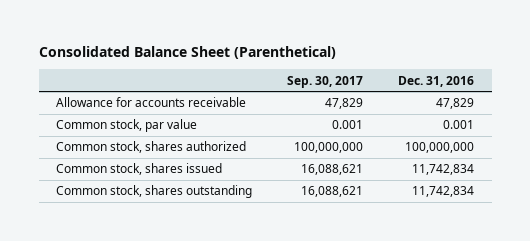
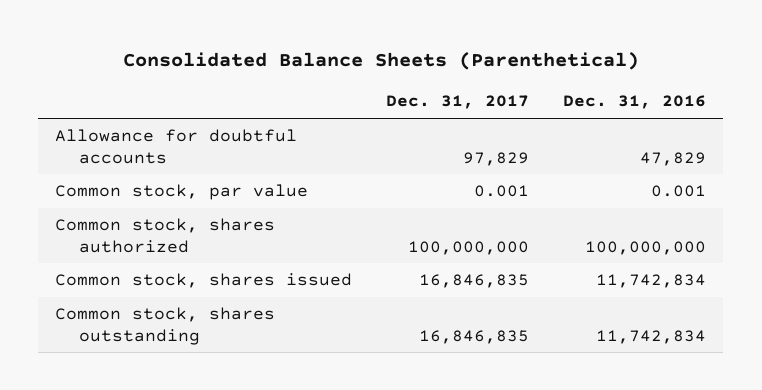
[38,46,336,60] Consolidated Balance Sheet (Parenthetical) -> [122,52,639,71] Consolidated Balance Sheets (Parenthetical)
[287,75,364,88] Sep. 30, 2017 -> none
none -> [386,95,530,110] Dec. 31, 2017
[56,97,247,108] Allowance for accounts receivable -> [55,129,298,164] Allowance for doubtful accounts

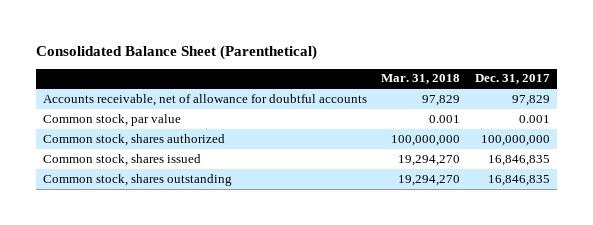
[122,52,639,71] Consolidated Balance Sheets (Parenthetical) -> [35,44,317,60] Consolidated Balance Sheet (Parenthetical)
[563,95,707,110] Dec. 31, 2016 -> none
none -> [381,74,461,85] Mar. 31, 2018
[55,129,298,164] Allowance for doubtful accounts -> [42,93,367,106] Accounts receivable, net of allowance for doubtful accounts

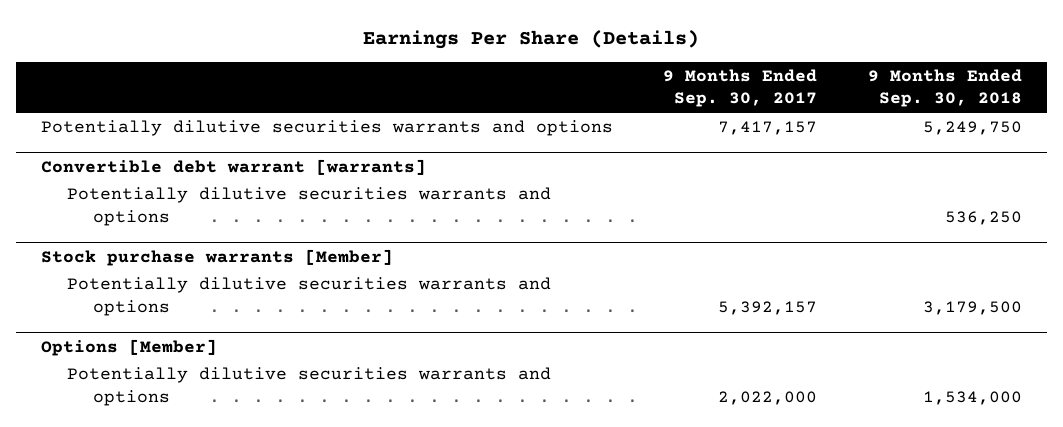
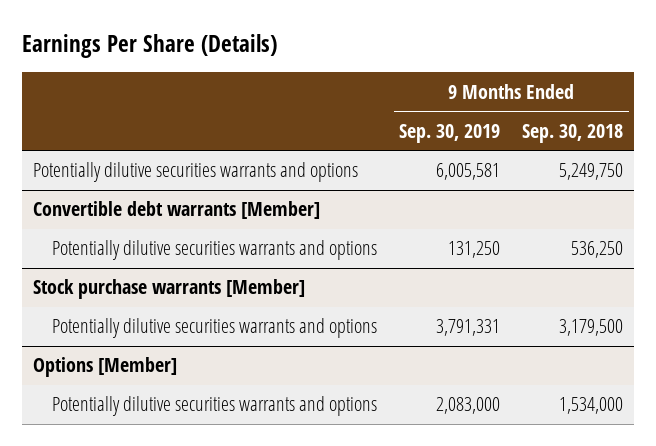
[663,68,818,108] 9 Months Ended Sep. 30, 2017 -> none
none -> [399,123,501,143] Sep. 30, 2019
[41,158,427,175] Convertible debt warrant [warrants] -> [32,201,320,220] Convertible debt warrants [Member]

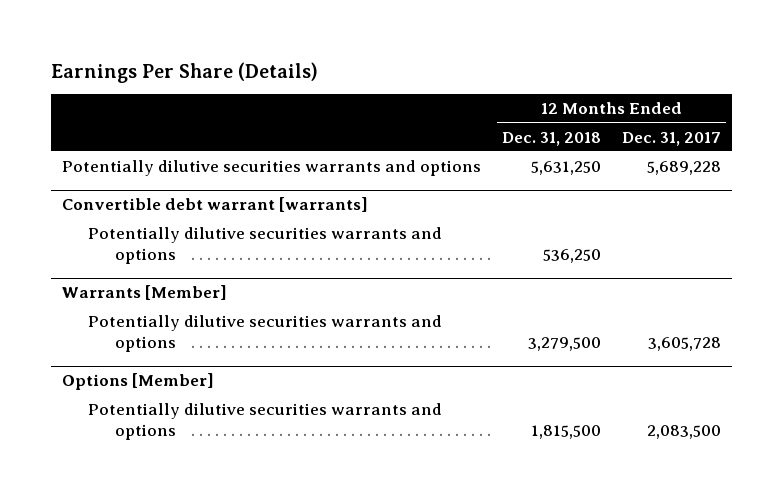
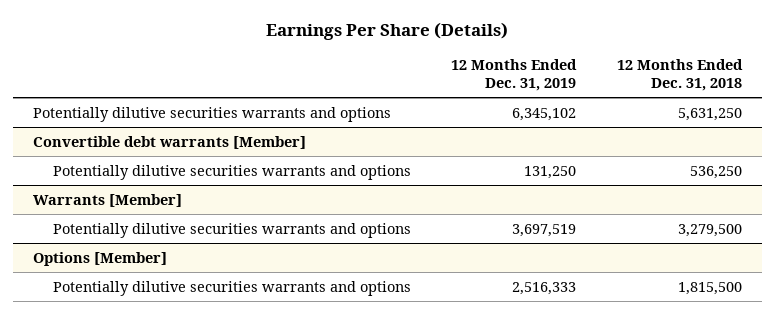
[622,131,722,146] Dec. 31, 2017 -> none
none -> [451,59,578,92] 12 Months Ended Dec. 31, 2019
[61,197,368,213] Convertible debt warrant [warrants] -> [33,135,307,149] Convertible debt warrants [Member]

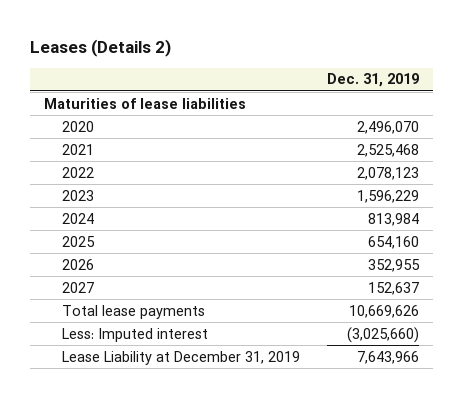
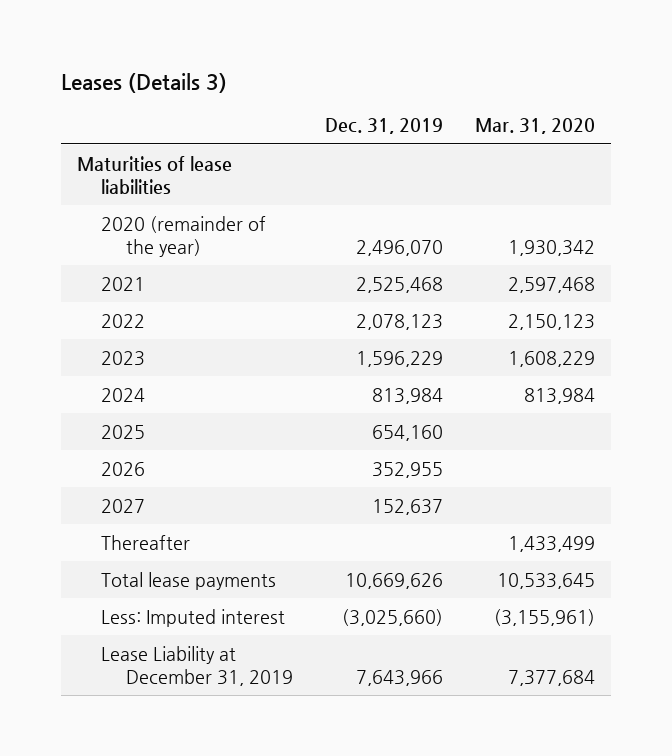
[30,38,172,57] Leases (Details 2) -> [60,72,227,93] Leases (Details 3)
none -> [475,118,596,135] Mar. 31, 2020
[61,120,94,132] 2020 -> [101,215,267,257] 2020 (remainder of the year)
none -> [101,534,191,550] Thereafter

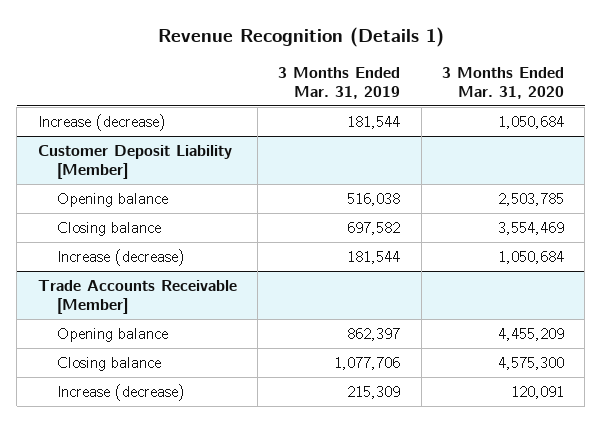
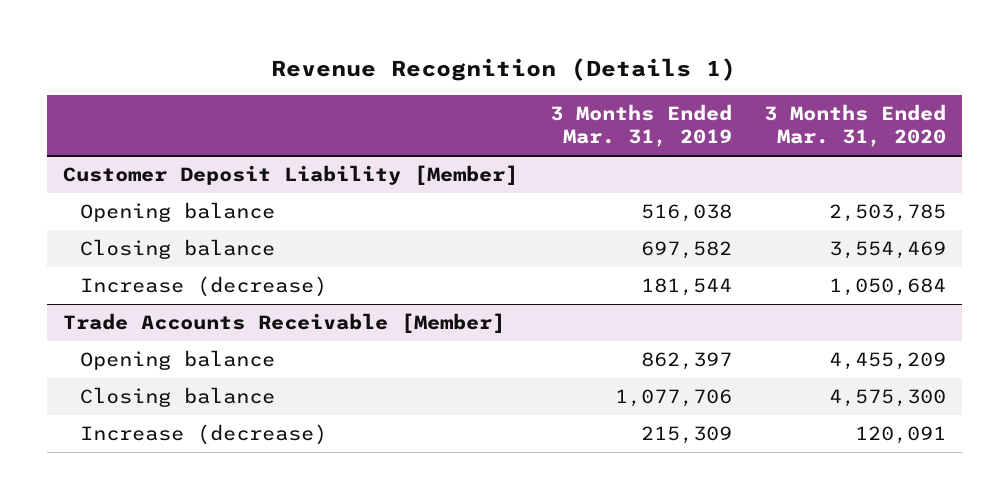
[37,113,166,131] Increase (decrease) -> none

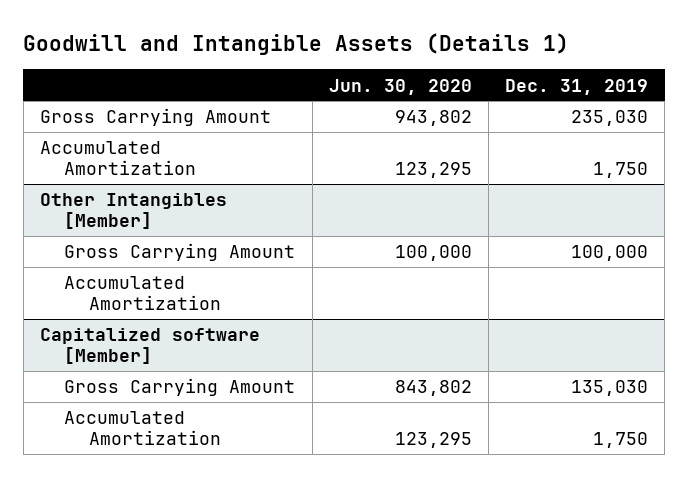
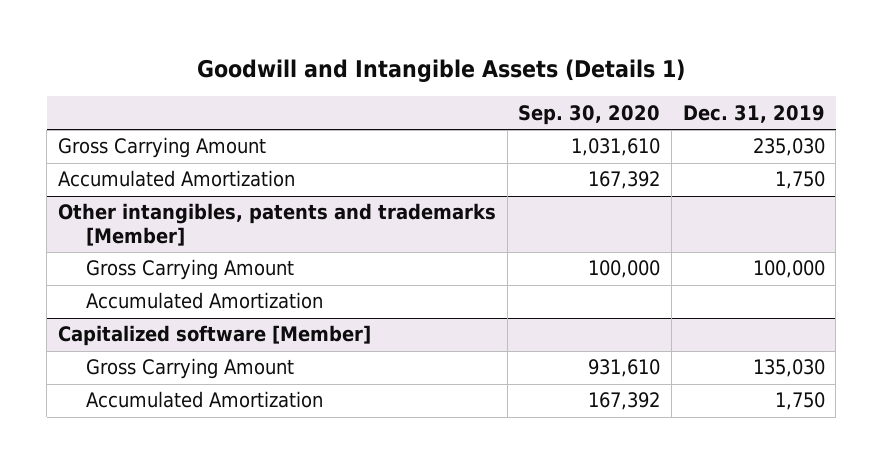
[328,78,472,95] Jun. 30, 2020 -> none
none -> [518,104,661,125] Sep. 30, 2020
[39,193,227,230] Other Intangibles [Member] -> [57,203,496,246] Other intangibles, patents and trademarks [Member]

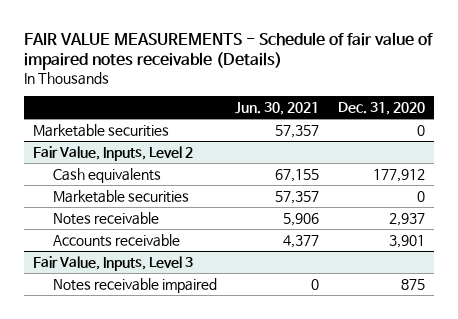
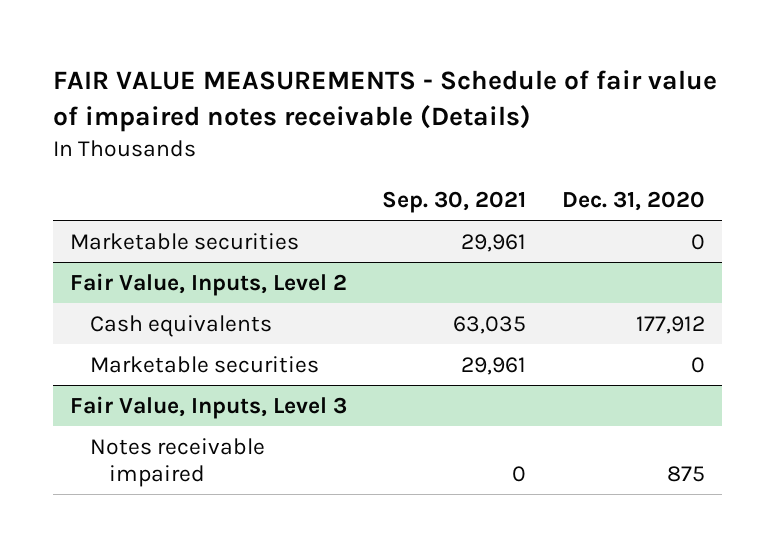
[235,102,320,116] Jun. 30, 2021 -> none
none -> [382,191,527,214] Sep. 30, 2021
[52,211,159,225] Notes receivable -> none
[52,233,180,247] Accounts receivable -> none

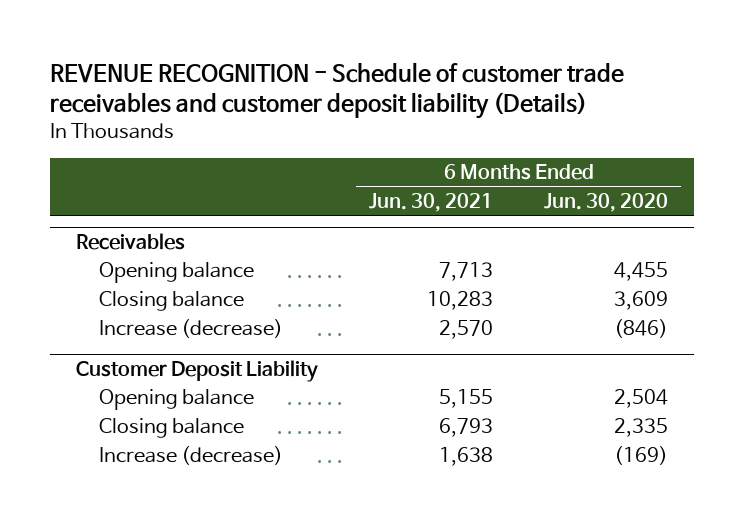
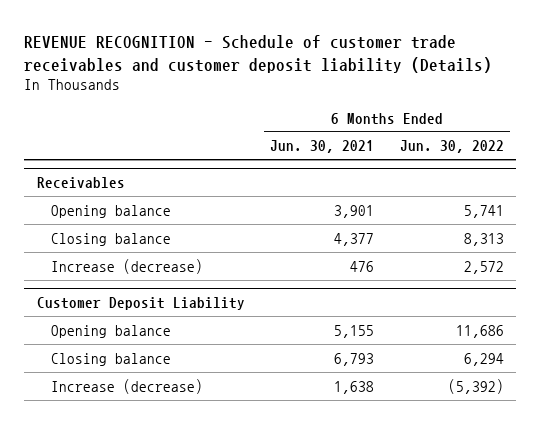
[544,192,669,212] Jun. 30, 2020 -> none
none -> [399,140,504,154] Jun. 30, 2022
[438,262,493,282] 7,713 -> [334,204,375,218] 3,901
[426,291,493,311] 10,283 -> [334,232,375,246] 4,377
[438,320,493,340] 2,570 -> [350,260,375,272] 476

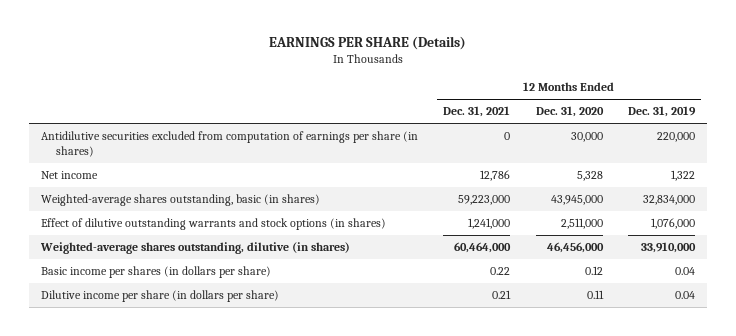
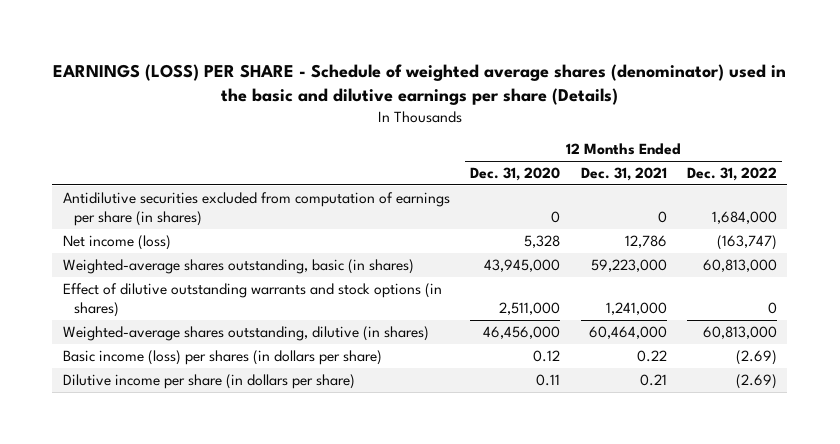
[268,36,466,51] EARNINGS PER SHARE (Details) -> [52,63,786,105] EARNINGS (LOSS) PER SHARE - Schedule of weighted average shares (denominator) used in the basic and dilutive earnings per share (Details)
[627,106,696,118] Dec. 31, 2019 -> none
none -> [686,167,777,182] Dec. 31, 2022
[570,132,603,143] 30,000 -> [551,211,561,224] 0
[41,171,99,180] Net income -> [62,235,171,251] Net income (loss)
[41,266,272,279] Basic income per shares (in dollars per share) -> [62,350,382,366] Basic income (loss) per shares (in dollars per share)

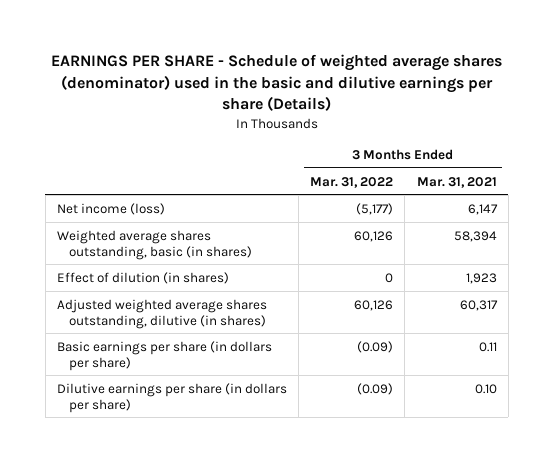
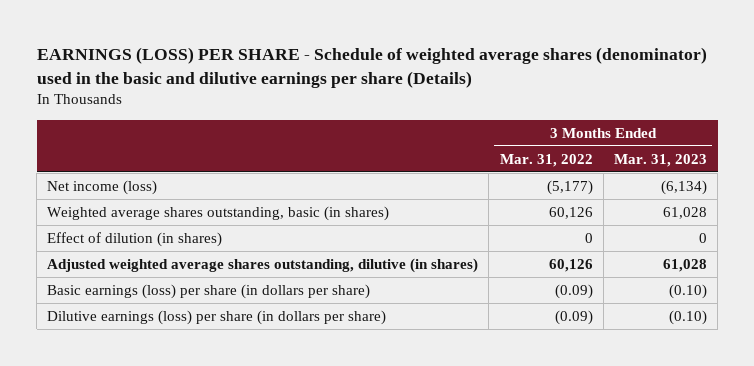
[50,54,502,112] EARNINGS PER SHARE - Schedule of weighted average shares (denominator) used in the basic and dilutive earnings per share (Details) -> [36,47,707,88] EARNINGS (LOSS) PER SHARE - Schedule of weighted average shares (denominator) used in the basic and dilutive earnings per share (Details)
[416,176,497,188] Mar. 31, 2021 -> none
none -> [613,153,707,167] Mar. 31, 2023
[56,340,272,371] Basic earnings per share (in dollars per share) -> [47,283,371,299] Basic earnings (loss) per share (in dollars per share)
[56,382,287,413] Dilutive earnings per share (in dollars per share) -> [47,309,387,325] Dilutive earnings (loss) per share (in dollars per share)

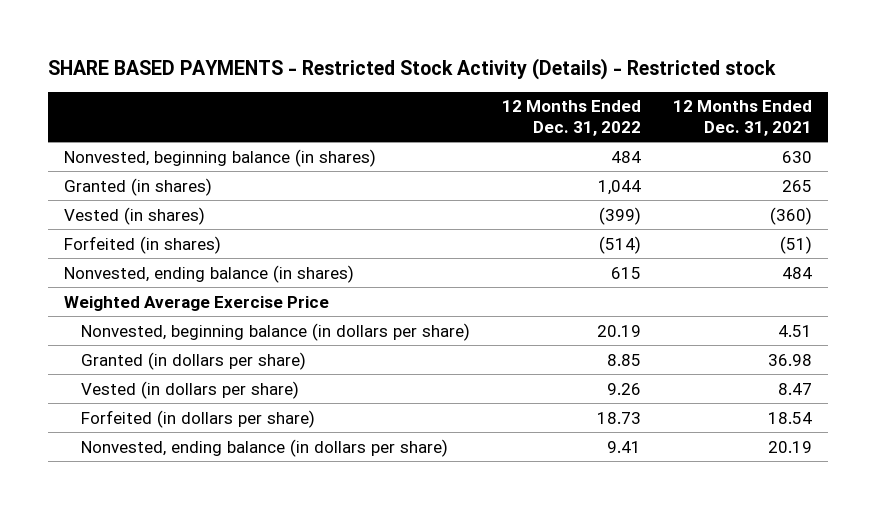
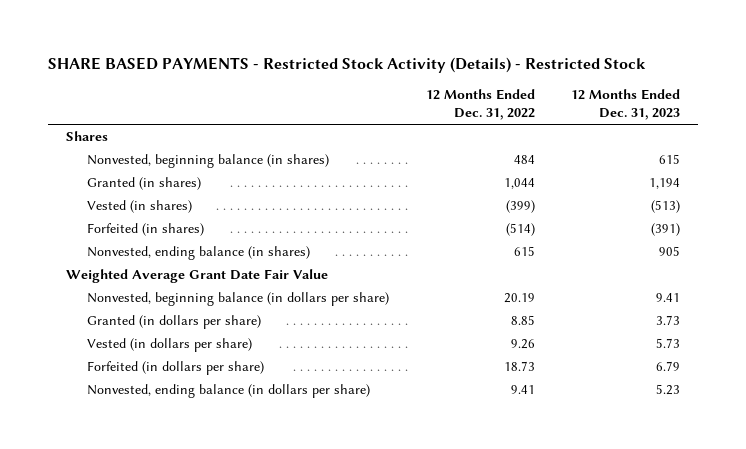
[47,57,776,80] SHARE BASED PAYMENTS - Restricted Stock Activity (Details) - Restricted stock -> [47,57,646,74] SHARE BASED PAYMENTS - Restricted Stock Activity (Details) - Restricted Stock
[673,100,813,136] 12 Months Ended Dec. 31, 2021 -> none
none -> [571,89,681,121] 12 Months Ended Dec. 31, 2023
none -> [65,130,108,141] Shares
[64,295,330,311] Weighted Average Exercise Price -> [65,268,328,283] Weighted Average Grant Date Fair Value

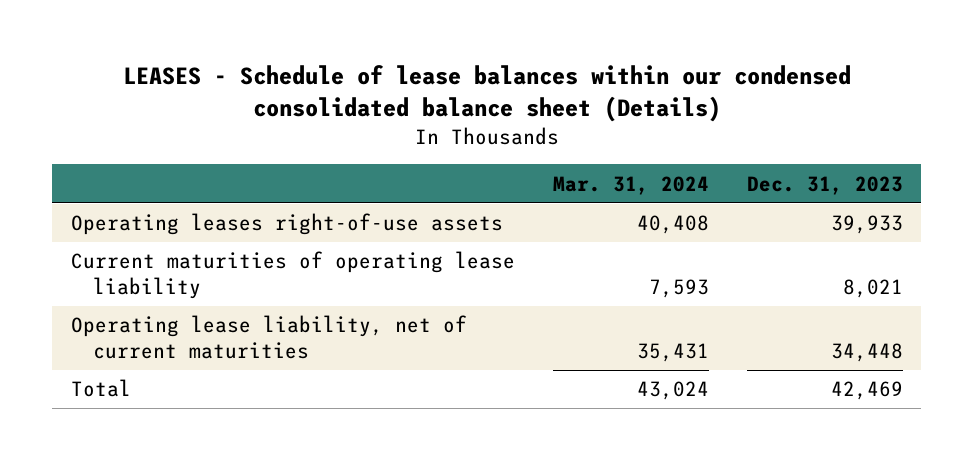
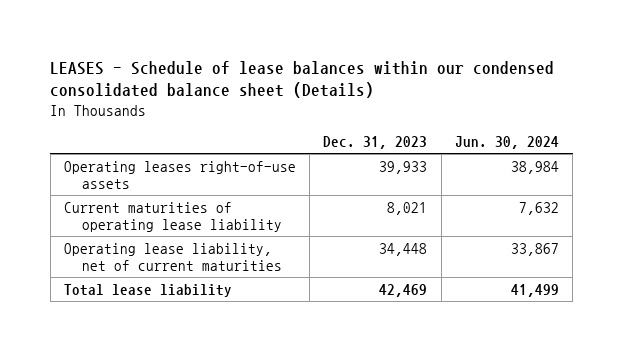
[552,175,709,195] Mar. 31, 2024 -> none
none -> [454,135,559,149] Jun. 30, 2024
[71,379,132,398] Total -> [63,283,232,297] Total lease liability

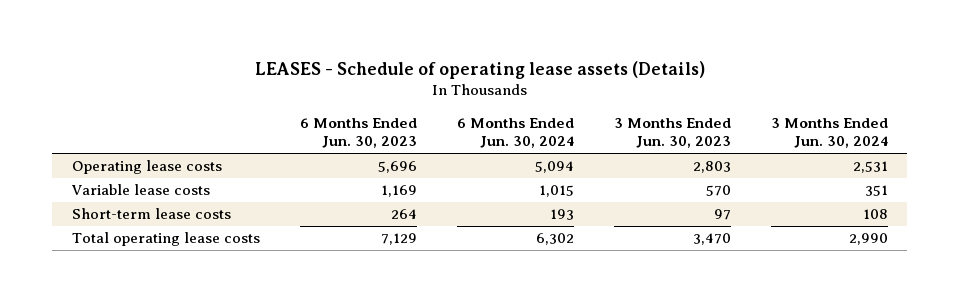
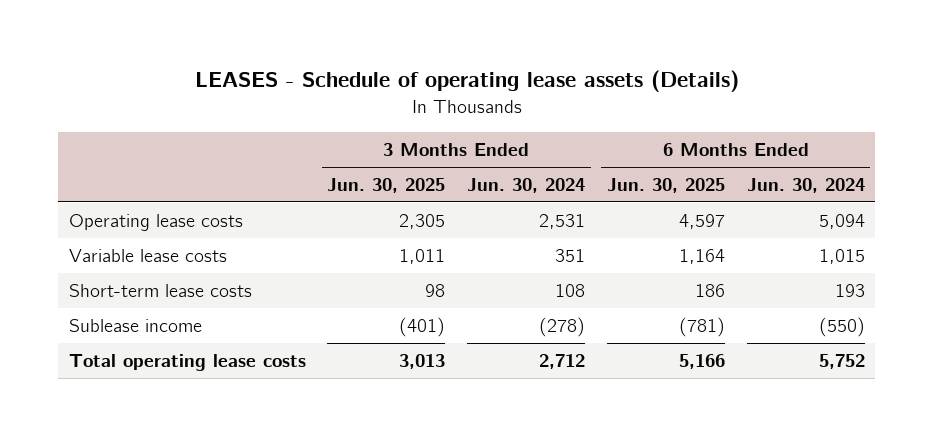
[299,117,417,149] 6 Months Ended Jun. 30, 2023 -> none
[613,117,731,149] 3 Months Ended Jun. 30, 2023 -> none
none -> [327,178,446,194] Jun. 30, 2025
none -> [606,178,725,194] Jun. 30, 2025
none -> [68,318,202,332] Sublease income
[535,233,574,246] 6,302 -> [818,353,865,369] 5,752
[848,233,888,246] 2,990 -> [539,353,586,369] 2,712

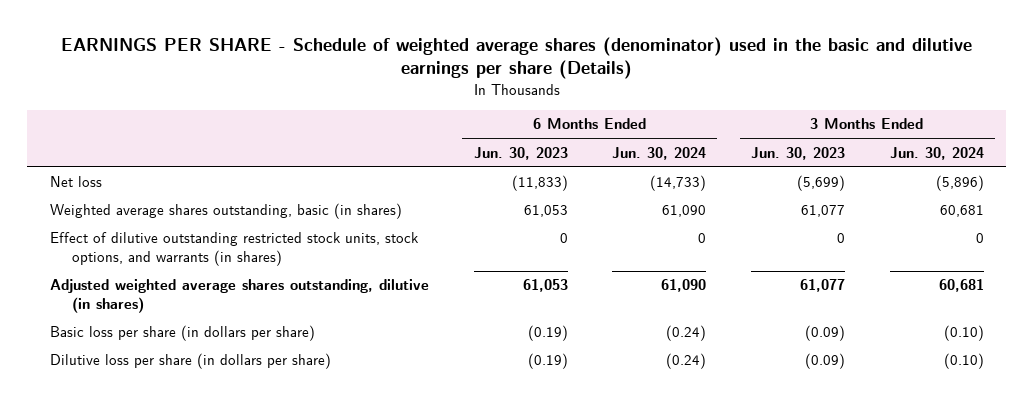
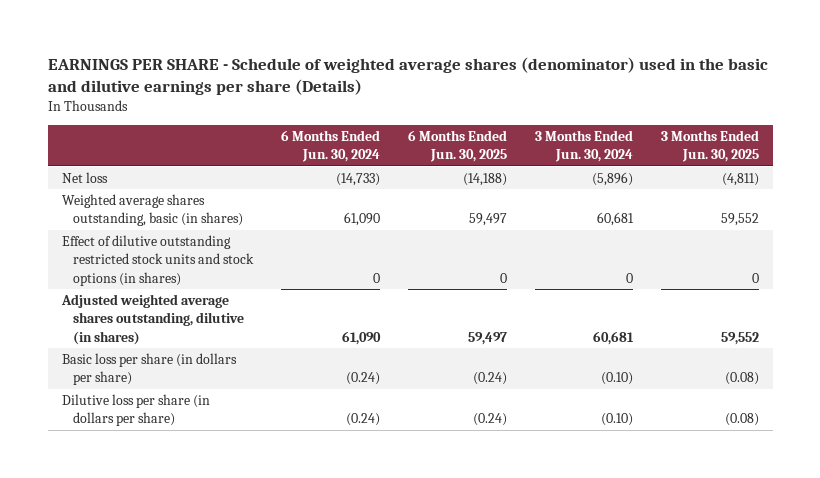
[473,146,568,160] Jun. 30, 2023 -> none
[751,146,846,160] Jun. 30, 2023 -> none
none -> [408,130,508,163] 6 Months Ended Jun. 30, 2025
none -> [660,130,759,163] 3 Months Ended Jun. 30, 2025
[49,232,419,267] Effect of dilutive outstanding restricted stock units, stock options, and warrants (in shares) -> [61,234,255,286] Effect of dilutive outstanding restricted stock units and stock options (in shares)

